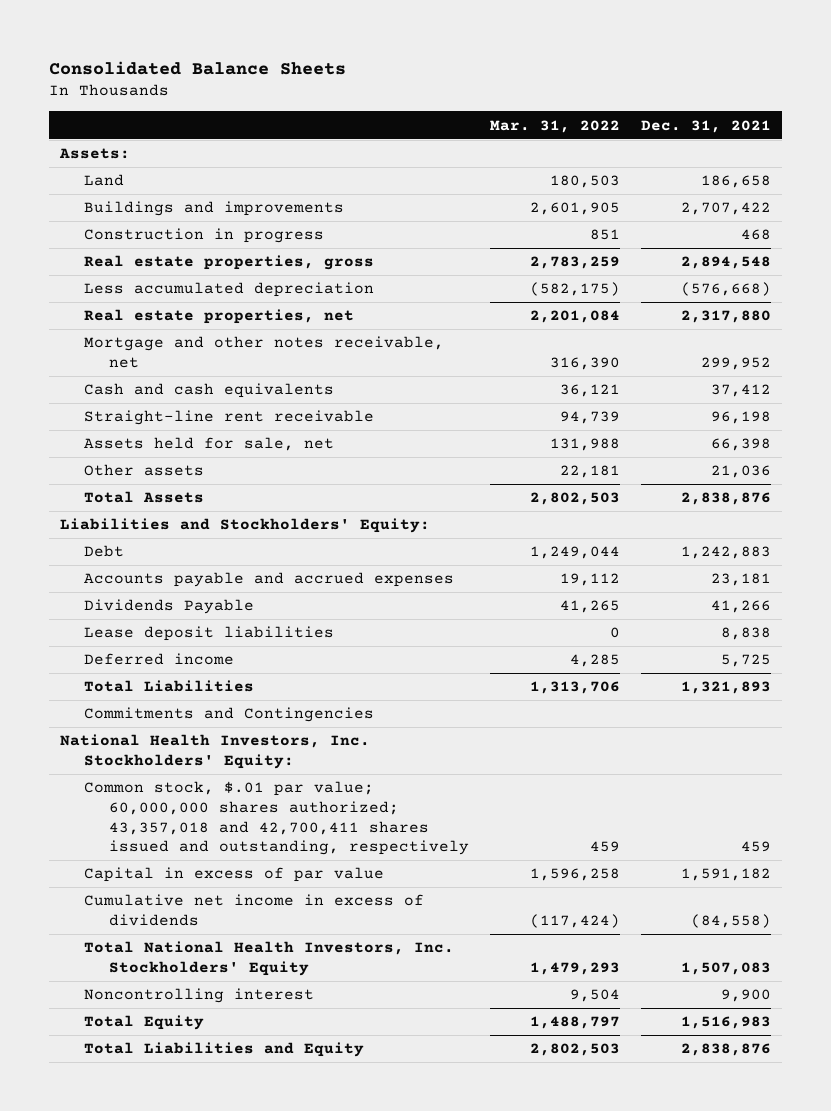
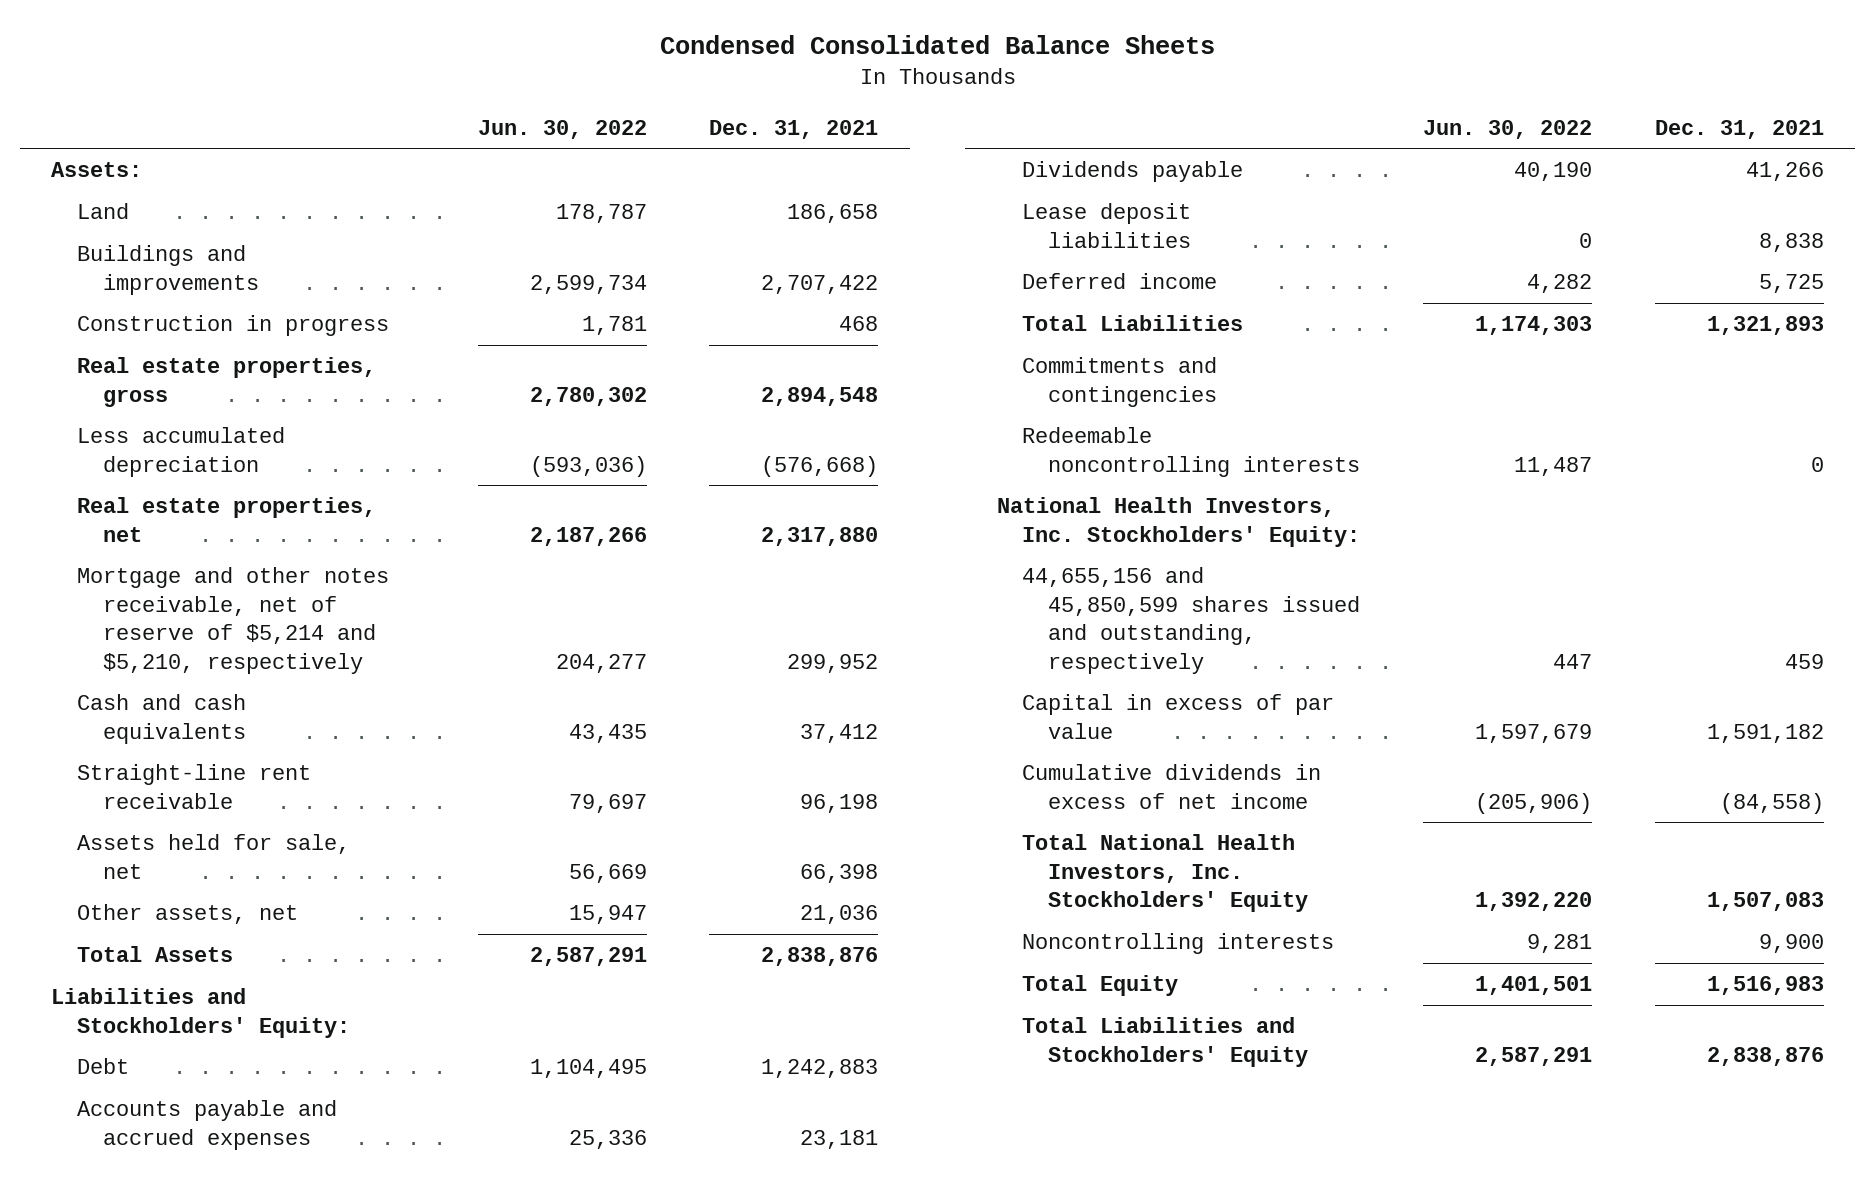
[49,60,347,75] Consolidated Balance Sheets -> [659,35,1215,55] Condensed Consolidated Balance Sheets
[489,119,620,133] Mar. 31, 2022 -> none
none -> [477,119,647,139] Jun. 30, 2022
[84,336,445,368] Mortgage and other notes receivable, net -> [76,567,389,674] Mortgage and other notes receivable, net of reserve of $5,214 and $5,210, respectively
[84,464,205,477] Other assets -> [76,904,298,925] Other assets, net
[84,599,255,615] Dividends Payable -> [1022,161,1244,183] Dividends payable
[84,707,375,723] Commitments and Contingencies -> [1022,357,1218,407] Commitments and contingencies
none -> [1022,427,1361,477] Redeemable noncontrolling interests
[84,781,469,856] Common stock, $.01 par value; 60,000,000 shares authorized; 43,357,018 and 42,700,411 shares issued and outstanding, respectively -> [1022,567,1361,674] 44,655,156 and 45,850,599 shares issued and outstanding, respectively
[84,894,425,926] Cumulative net income in excess of dividends -> [1022,764,1322,809] Cumulative dividends in excess of net income
[84,988,315,1004] Noncontrolling interest -> [1022,933,1335,955] Noncontrolling interests
[84,1042,365,1058] Total Liabilities and Equity -> [1022,1017,1309,1067] Total Liabilities and Stockholders' Equity

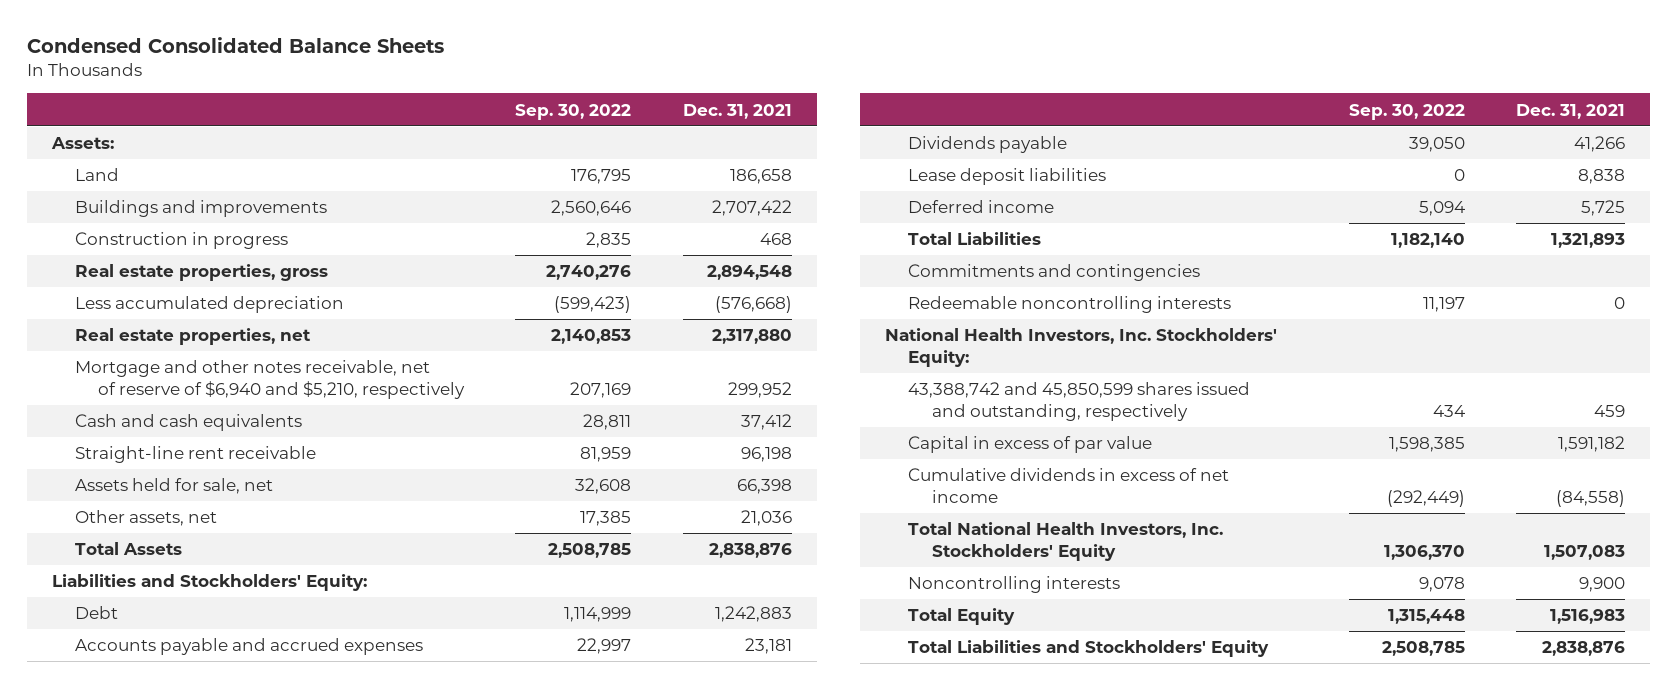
[477,119,647,139] Jun. 30, 2022 -> none
none -> [515,103,632,120] Sep. 30, 2022
[76,567,389,674] Mortgage and other notes receivable, net of reserve of $5,214 and $5,210, respectively -> [75,360,466,399] Mortgage and other notes receivable, net of reserve of $6,940 and $5,210, respectively
[1022,567,1361,674] 44,655,156 and 45,850,599 shares issued and outstanding, respectively -> [908,382,1251,421] 43,388,742 and 45,850,599 shares issued and outstanding, respectively

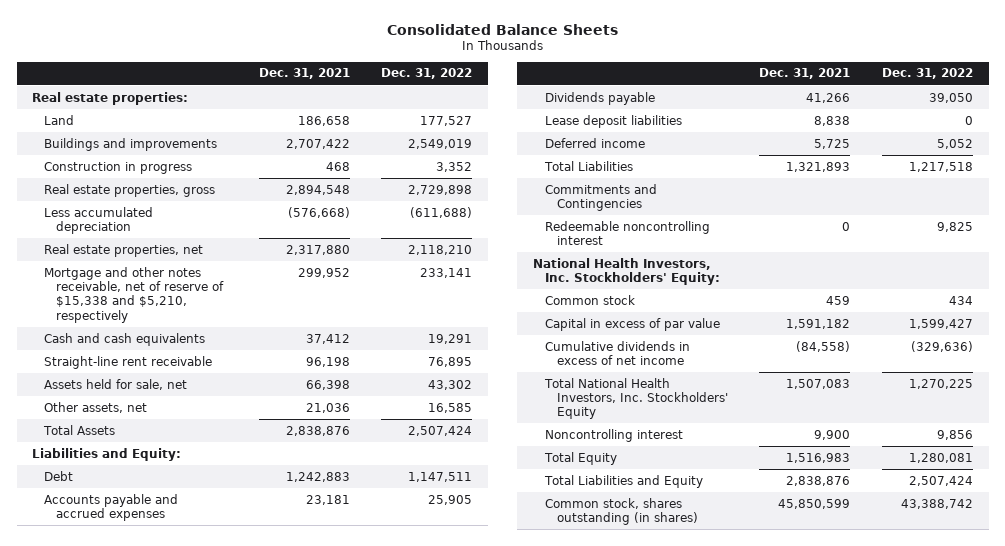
[26,37,444,54] Condensed Consolidated Balance Sheets -> [386,23,618,35] Consolidated Balance Sheets
[515,103,632,120] Sep. 30, 2022 -> none
none -> [381,68,473,80] Dec. 31, 2022
[51,137,115,150] Assets: -> none
none -> [32,91,189,105] Real estate properties:
[75,360,466,399] Mortgage and other notes receivable, net of reserve of $6,940 and $5,210, respectively -> [44,266,224,323] Mortgage and other notes receivable, net of reserve of $15,338 and $5,210, respectively
[52,574,368,592] Liabilities and Stockholders' Equity: -> [32,447,182,461] Liabilities and Equity:
[908,264,1201,282] Commitments and contingencies -> [544,183,657,211] Commitments and Contingencies
[908,296,1232,314] Redeemable noncontrolling interests -> [544,220,710,245] Redeemable noncontrolling interest
[908,382,1251,421] 43,388,742 and 45,850,599 shares issued and outstanding, respectively -> [544,294,635,305] Common stock
[908,576,1121,594] Noncontrolling interests -> [544,428,683,442] Noncontrolling interest
[908,640,1270,658] Total Liabilities and Stockholders' Equity -> [543,474,703,488] Total Liabilities and Equity
none -> [544,497,698,525] Common stock, shares outstanding (in shares)

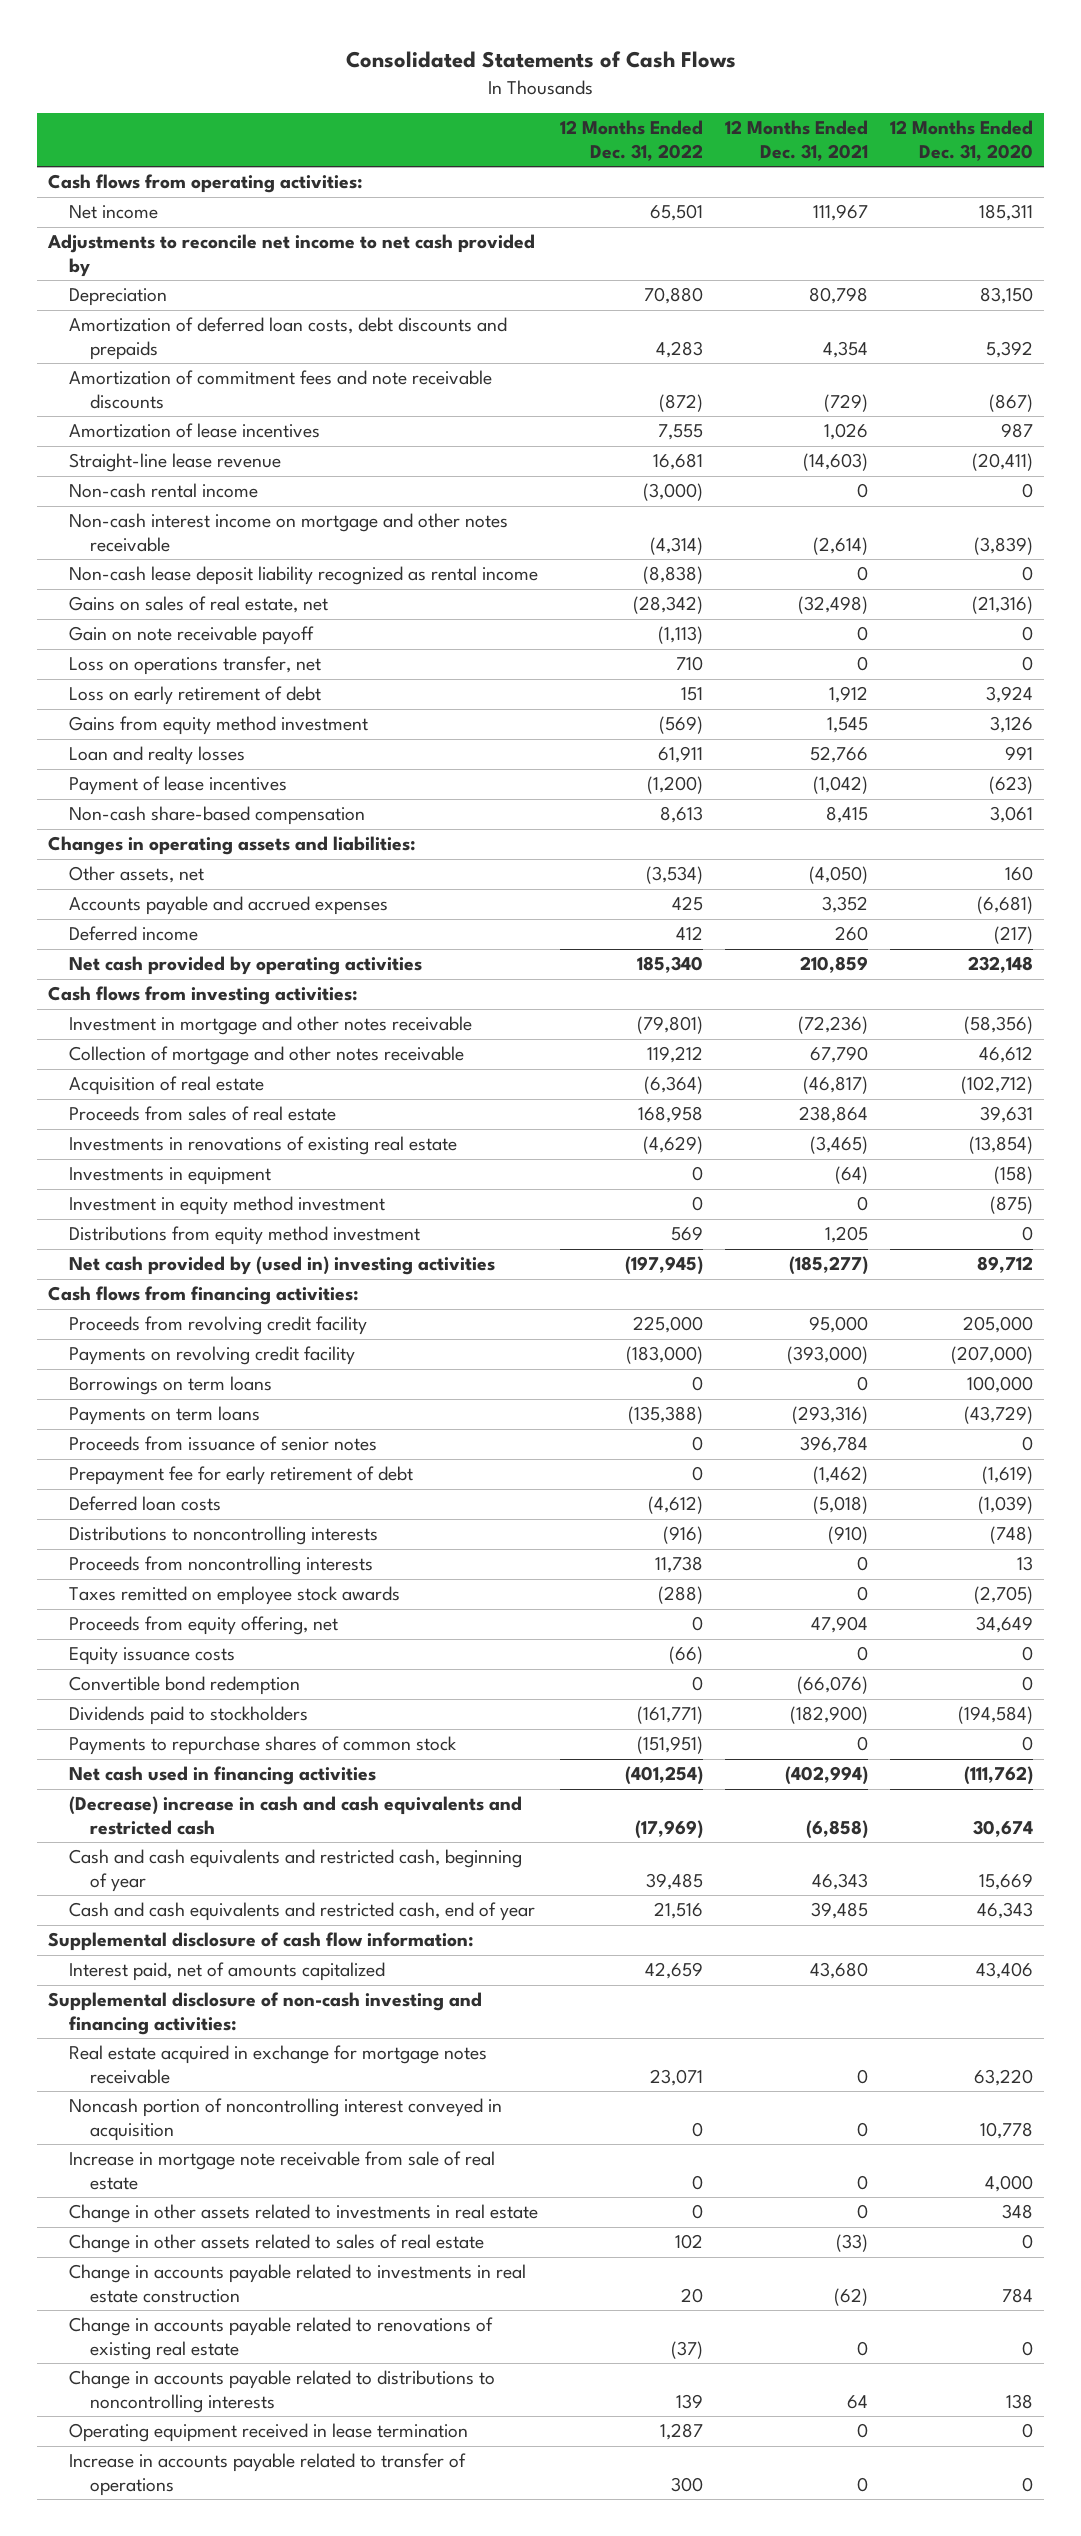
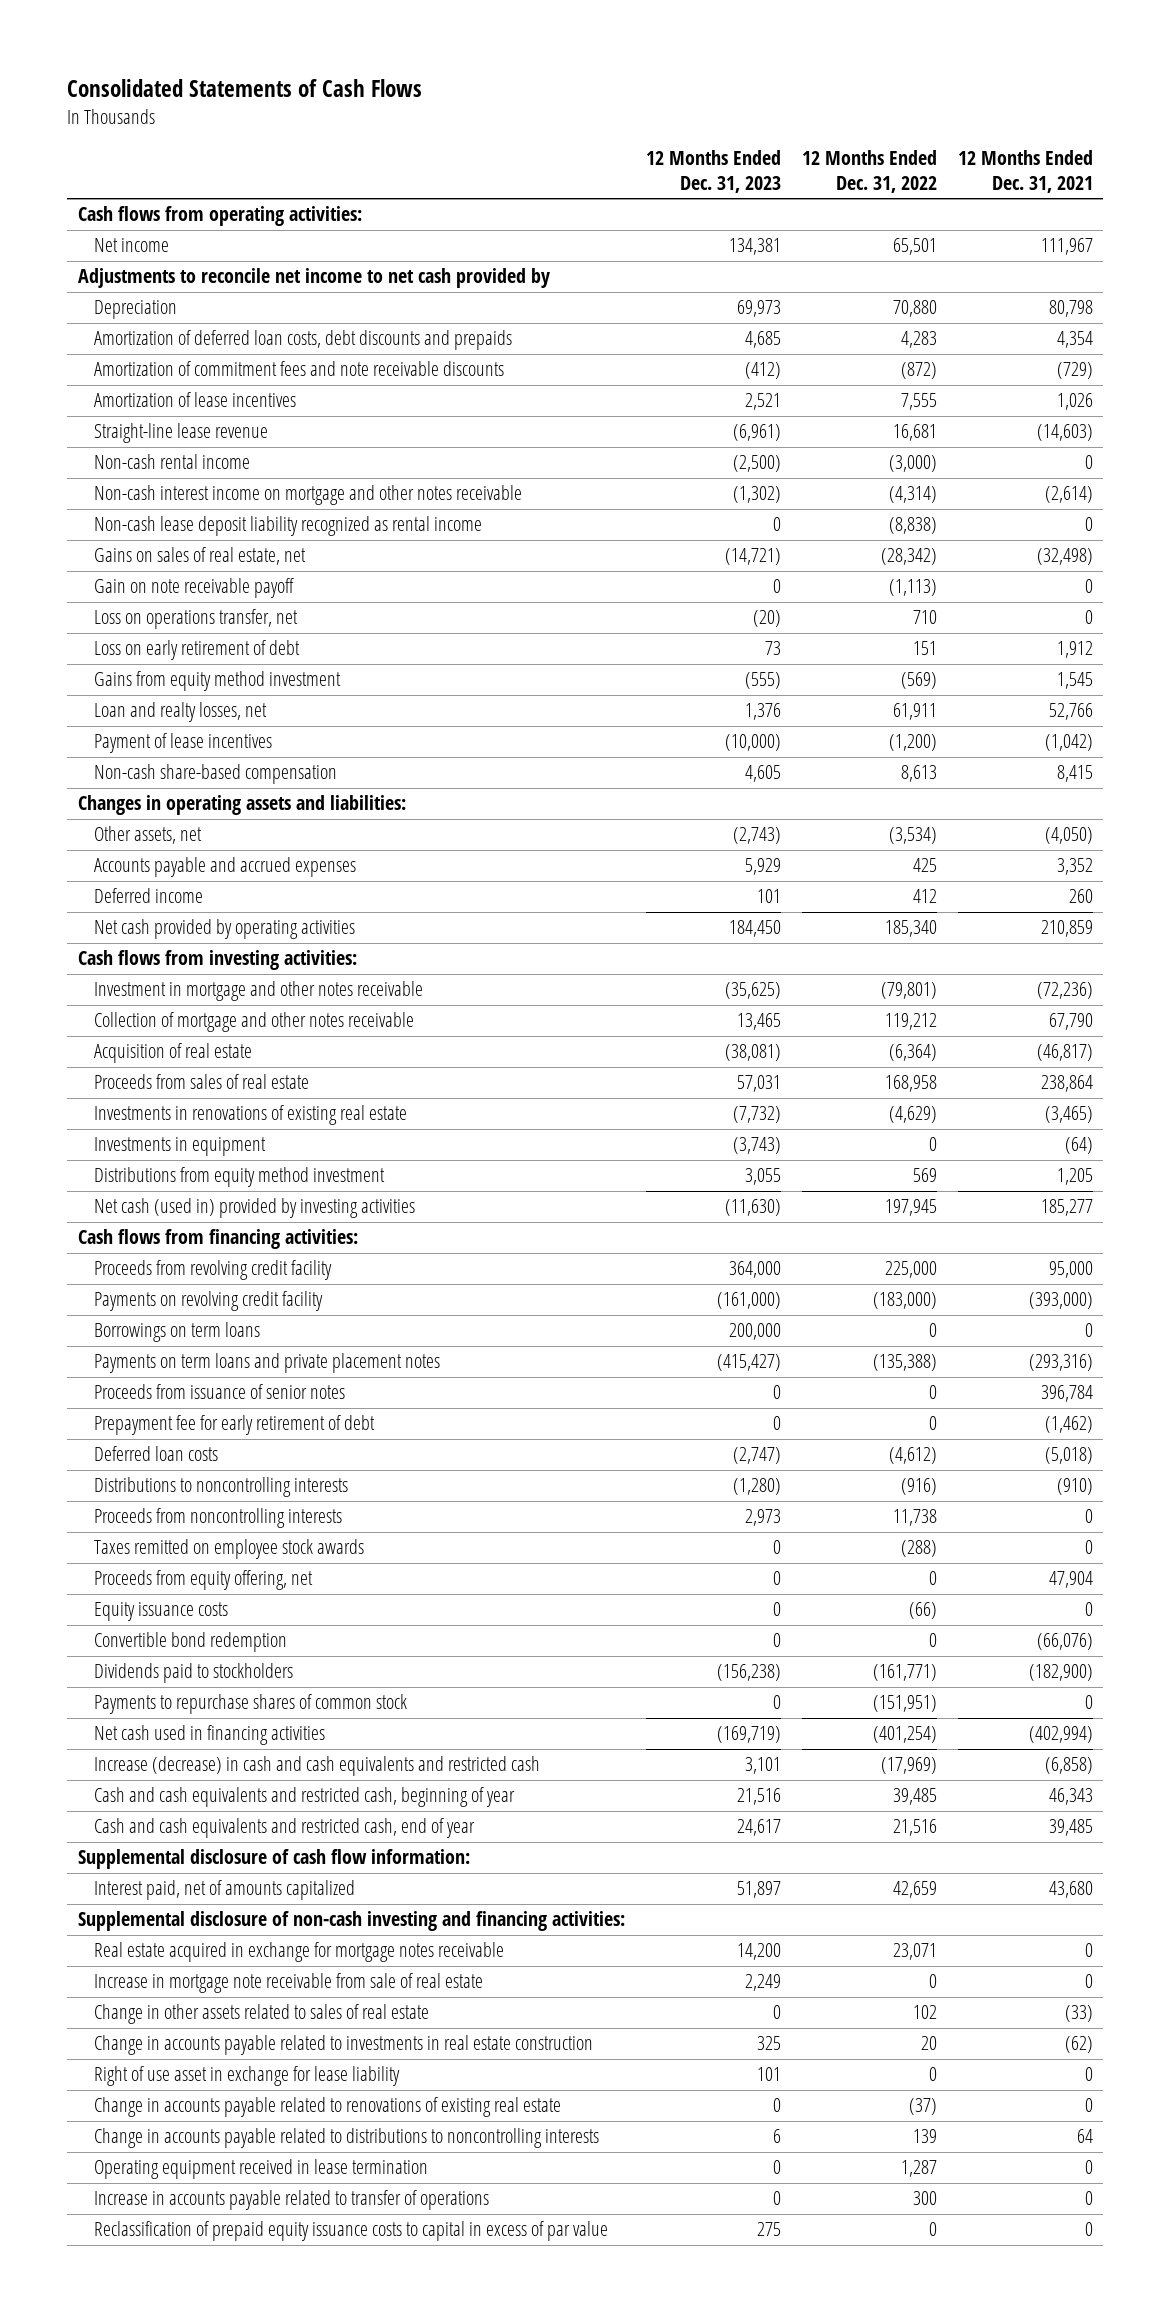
[890,120,1034,161] 12 Months Ended Dec. 31, 2020 -> none
none -> [645,150,781,193] 12 Months Ended Dec. 31, 2023
[69,746,246,766] Loan and realty losses -> [93,702,267,723] Loan and realty losses, net
[69,1196,386,1216] Investment in equity method investment -> none
[69,1256,496,1276] Net cash provided by (used in) investing activities -> [93,1198,415,1219] Net cash (used in) provided by investing activities
[625,1256,704,1276] (197,945) -> [884,1199,937,1217] 197,945
[789,1256,869,1276] (185,277) -> [1040,1199,1093,1217] 185,277
[69,1406,261,1426] Payments on term loans -> [93,1353,440,1374] Payments on term loans and private placement notes
[69,1796,523,1835] (Decrease) increase in cash and cash equivalents and restricted cash -> [93,1756,540,1777] Increase (decrease) in cash and cash equivalents and restricted cash
[69,2098,503,2141] Noncash portion of noncontrolling interest conveyed in acquisition -> none
[69,2204,539,2224] Change in other assets related to investments in real estate -> none
none -> [93,2066,400,2087] Right of use asset in exchange for lease liability
none -> [93,2221,608,2242] Reclassification of prepaid equity issuance costs to capital in excess of par value

